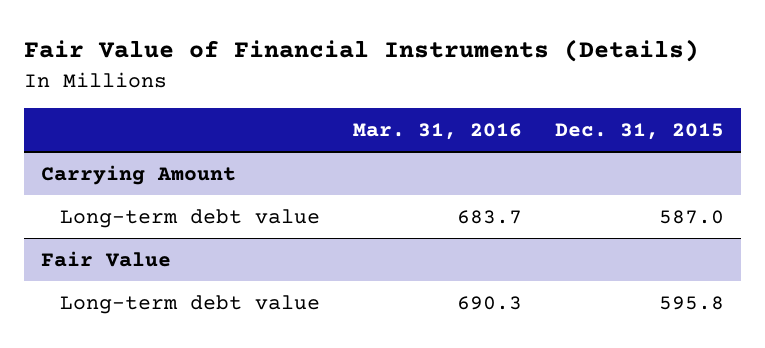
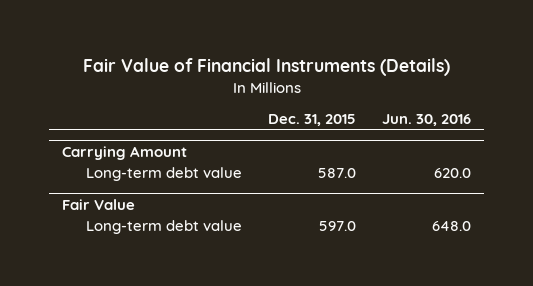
[353,122,523,140] Mar. 31, 2016 -> none
none -> [381,114,471,127] Jun. 30, 2016
[659,295,725,310] 595.8 -> [318,221,356,232] 597.0

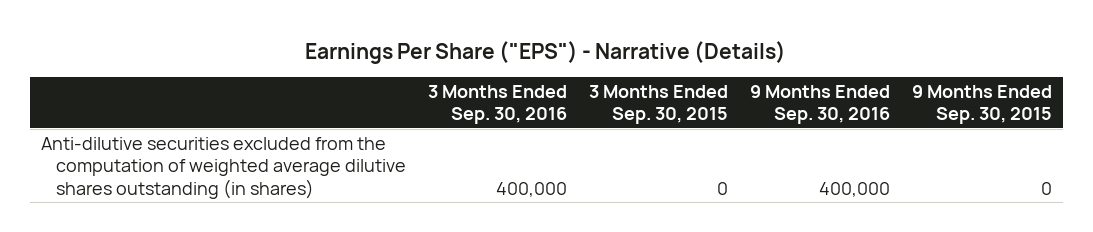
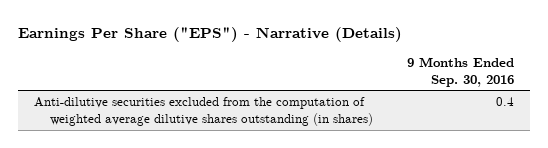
[427,84,567,125] 3 Months Ended Sep. 30, 2016 -> none
[588,84,728,125] 3 Months Ended Sep. 30, 2015 -> none
[911,84,1052,125] 9 Months Ended Sep. 30, 2015 -> none
[818,181,890,197] 400,000 -> [495,97,514,107] 0.4

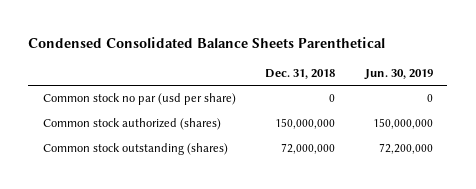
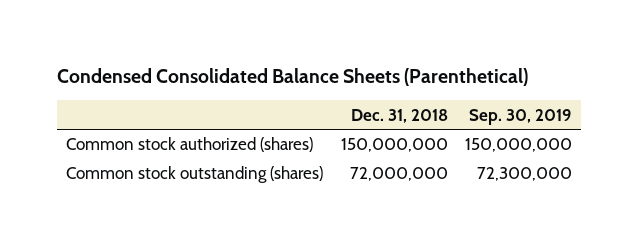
[28,36,386,48] Condensed Consolidated Balance Sheets Parenthetical -> [57,68,529,87] Condensed Consolidated Balance Sheets (Parenthetical)
[363,68,433,80] Jun. 30, 2019 -> none
none -> [469,108,573,125] Sep. 30, 2019
[42,93,236,106] Common stock no par (usd per share) -> none

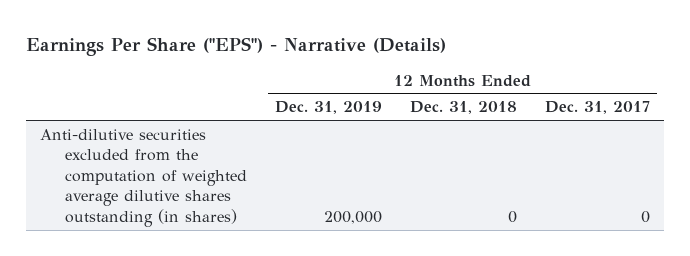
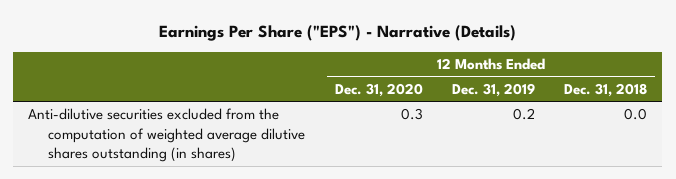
[545,101,651,115] Dec. 31, 2017 -> none
none -> [334,82,423,97] Dec. 31, 2020
[324,210,383,224] 200,000 -> [513,108,536,121] 0.2
[508,210,518,223] 0 -> [624,108,648,121] 0.0

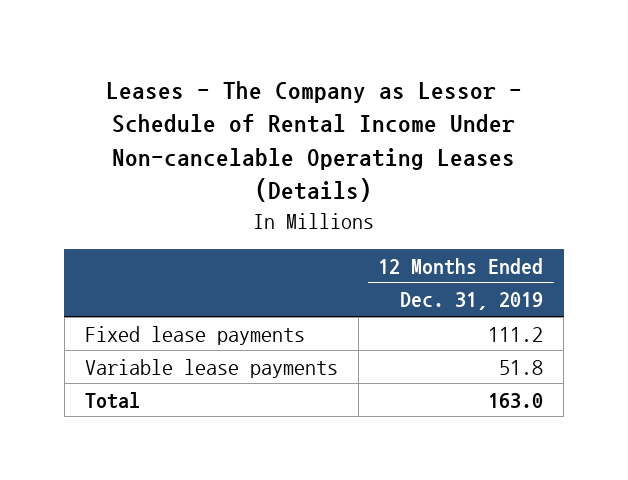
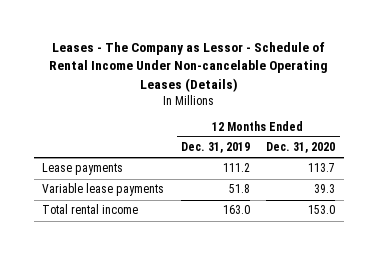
none -> [266,142,336,154] Dec. 31, 2020
[84,325,305,345] Fixed lease payments -> [42,163,124,176] Lease payments
[84,391,140,409] Total -> [42,204,139,215] Total rental income

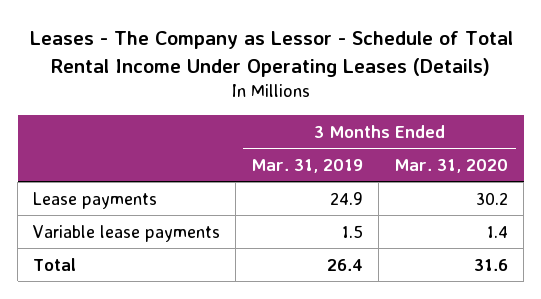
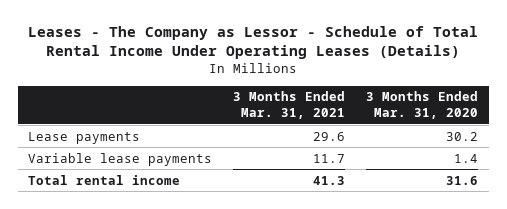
[251,158,364,173] Mar. 31, 2019 -> none
none -> [233,91,346,119] 3 Months Ended Mar. 31, 2021
[33,257,77,271] Total -> [28,174,181,185] Total rental income

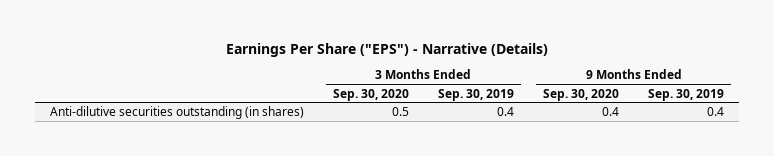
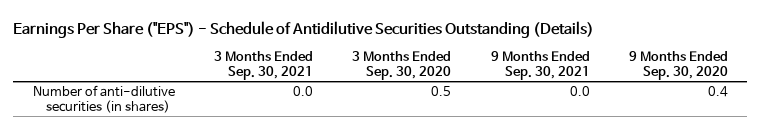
[225,42,548,57] Earnings Per Share ("EPS") - Narrative (Details) -> [13,20,595,38] Earnings Per Share ("EPS") - Schedule of Antidilutive Securities Outstanding (Details)
[437,88,514,101] Sep. 30, 2019 -> none
[648,88,725,101] Sep. 30, 2019 -> none
none -> [214,51,314,81] 3 Months Ended Sep. 30, 2021
none -> [490,51,590,81] 9 Months Ended Sep. 30, 2021
[49,106,304,120] Anti-dilutive securities outstanding (in shares) -> [32,85,175,114] Number of anti-dilutive securities (in shares)

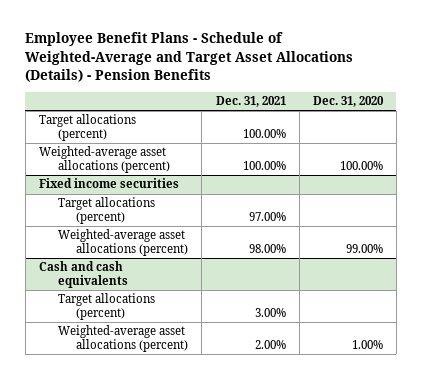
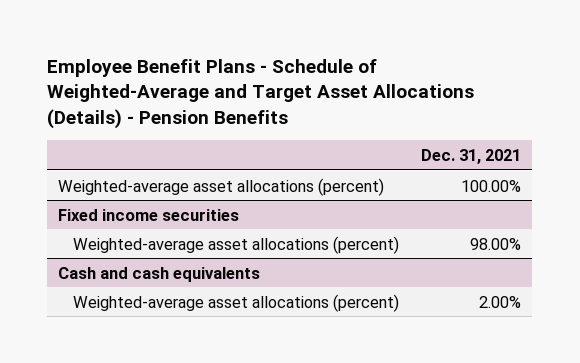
[312,96,384,108] Dec. 31, 2020 -> none
[38,114,136,142] Target allocations (percent) -> none
[57,197,155,225] Target allocations (percent) -> none
[57,293,155,321] Target allocations (percent) -> none

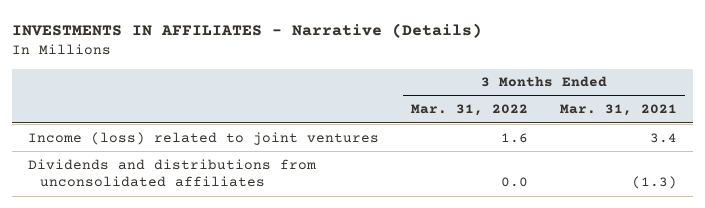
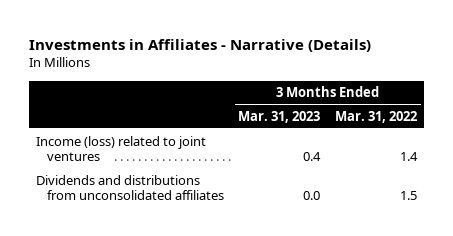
[12,22,483,38] INVESTMENTS IN AFFILIATES - Narrative (Details) -> [29,38,372,52] Investments in Affiliates - Narrative (Details)
[560,104,678,117] Mar. 31, 2021 -> none
none -> [238,110,321,123] Mar. 31, 2023
[501,132,529,143] 1.6 -> [399,151,418,161] 1.4
[501,177,529,188] 0.0 -> [399,190,417,200] 1.5

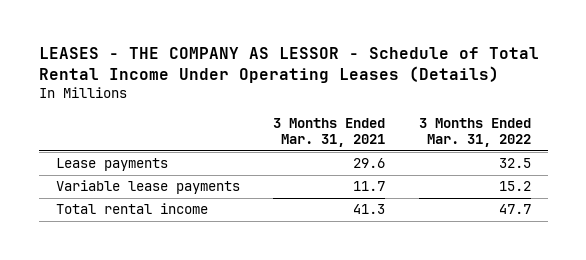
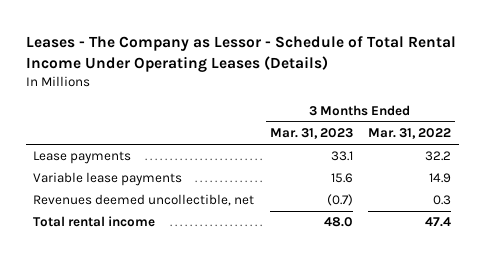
[38,47,539,84] LEASES - THE COMPANY AS LESSOR - Schedule of Total Rental Income Under Operating Leases (Details) -> [25,35,456,72] Leases - The Company as Lessor - Schedule of Total Rental Income Under Operating Leases (Details)
[273,117,386,148] 3 Months Ended Mar. 31, 2021 -> none
none -> [269,128,353,140] Mar. 31, 2023
[498,158,531,169] 32.5 -> [424,151,451,162] 32.2
[498,181,531,192] 15.2 -> [428,173,451,184] 14.9
none -> [33,194,255,207] Revenues deemed uncollectible, net
[498,204,531,215] 47.7 -> [424,217,451,228] 47.4

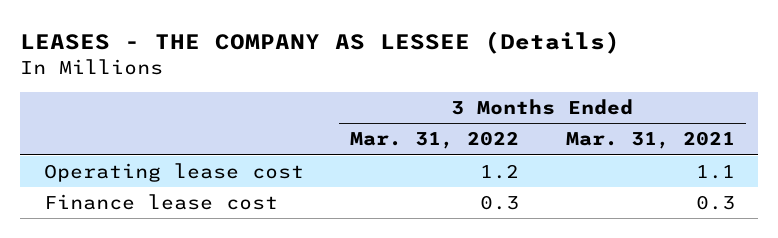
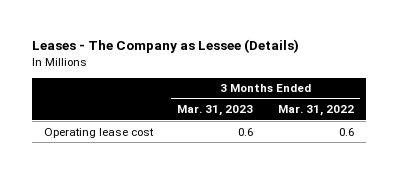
[20,30,621,54] LEASES - THE COMPANY AS LESSEE (Details) -> [32,39,300,54] Leases - The Company as Lessee (Details)
[565,131,735,150] Mar. 31, 2021 -> none
none -> [177,105,254,117] Mar. 31, 2023
[43,194,278,211] Finance lease cost -> none
[480,164,520,180] 1.2 -> [338,127,354,136] 0.6

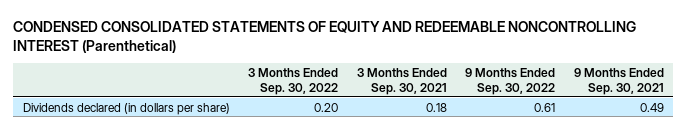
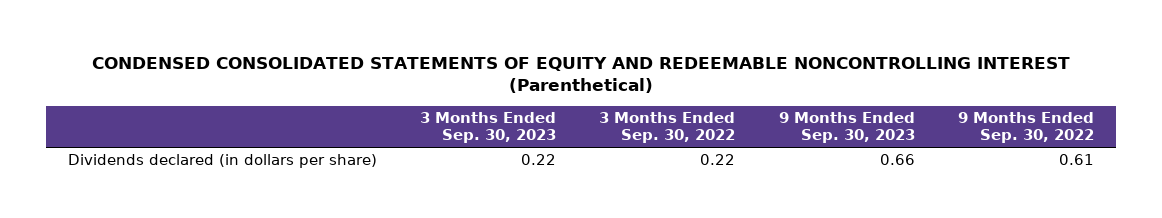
[356,67,447,95] 3 Months Ended Sep. 30, 2021 -> none
[573,67,664,95] 9 Months Ended Sep. 30, 2021 -> none
none -> [420,111,557,144] 3 Months Ended Sep. 30, 2023
none -> [778,111,915,144] 9 Months Ended Sep. 30, 2023
[314,102,339,112] 0.20 -> [700,154,736,166] 0.22

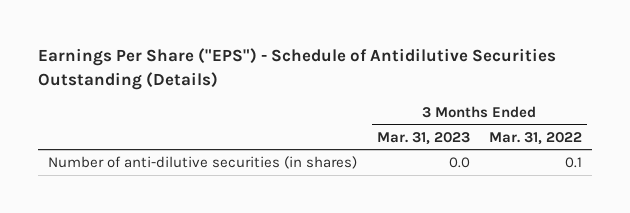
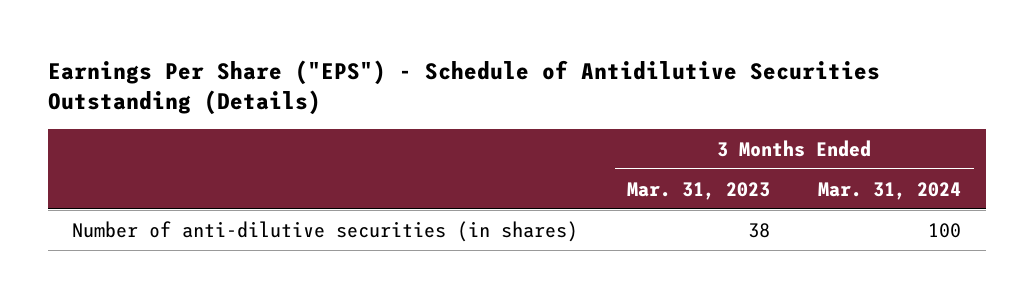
[489,131,583,145] Mar. 31, 2022 -> none
none -> [818,181,962,200] Mar. 31, 2024
[448,157,470,169] 0.0 -> [747,222,770,238] 38

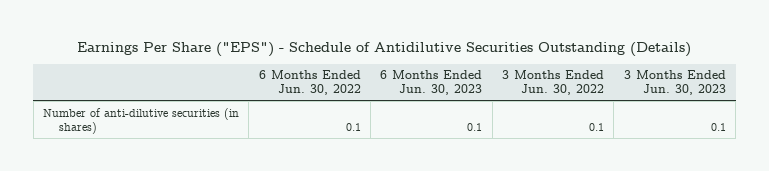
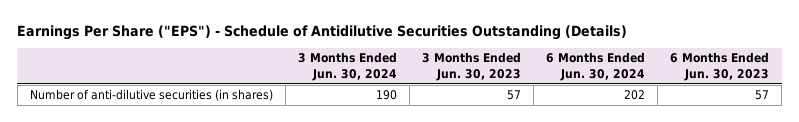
[258,70,361,96] 6 Months Ended Jun. 30, 2022 -> none
[502,70,605,96] 3 Months Ended Jun. 30, 2022 -> none
none -> [297,52,397,81] 3 Months Ended Jun. 30, 2024
none -> [546,52,646,81] 6 Months Ended Jun. 30, 2024
[467,122,483,131] 0.1 -> [755,90,770,101] 57
[710,122,726,131] 0.1 -> [507,90,522,101] 57

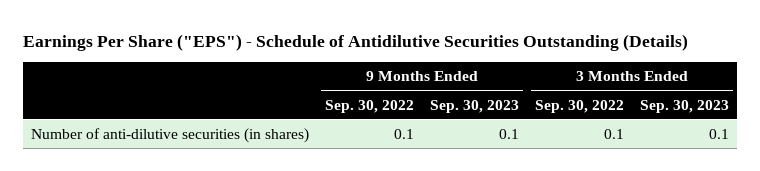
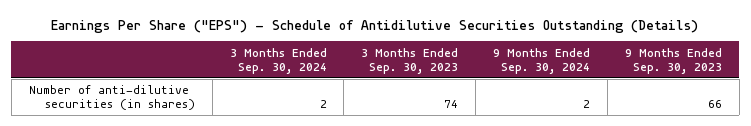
[325,99,415,113] Sep. 30, 2022 -> none
[534,99,624,113] Sep. 30, 2022 -> none
none -> [229,47,327,74] 3 Months Ended Sep. 30, 2024
none -> [493,47,591,74] 9 Months Ended Sep. 30, 2024
[498,129,519,140] 0.1 -> [707,100,722,109] 66
[708,129,729,140] 0.1 -> [444,100,459,109] 74

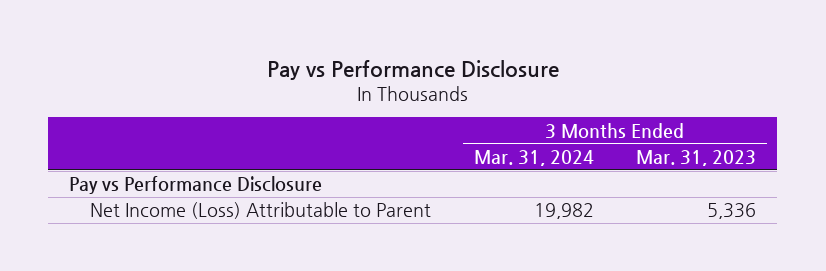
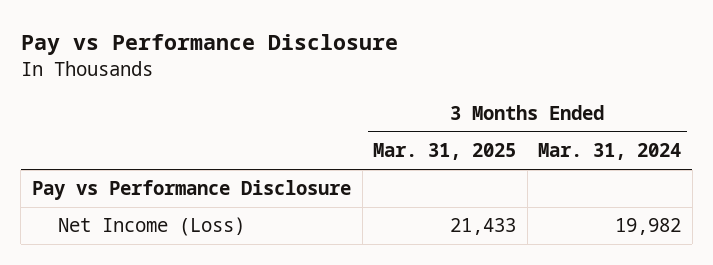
[636,149,757,166] Mar. 31, 2023 -> none
none -> [373,143,517,161] Mar. 31, 2025
[90,202,432,220] Net Income (Loss) Attributable to Parent -> [58,217,246,237] Net Income (Loss)

